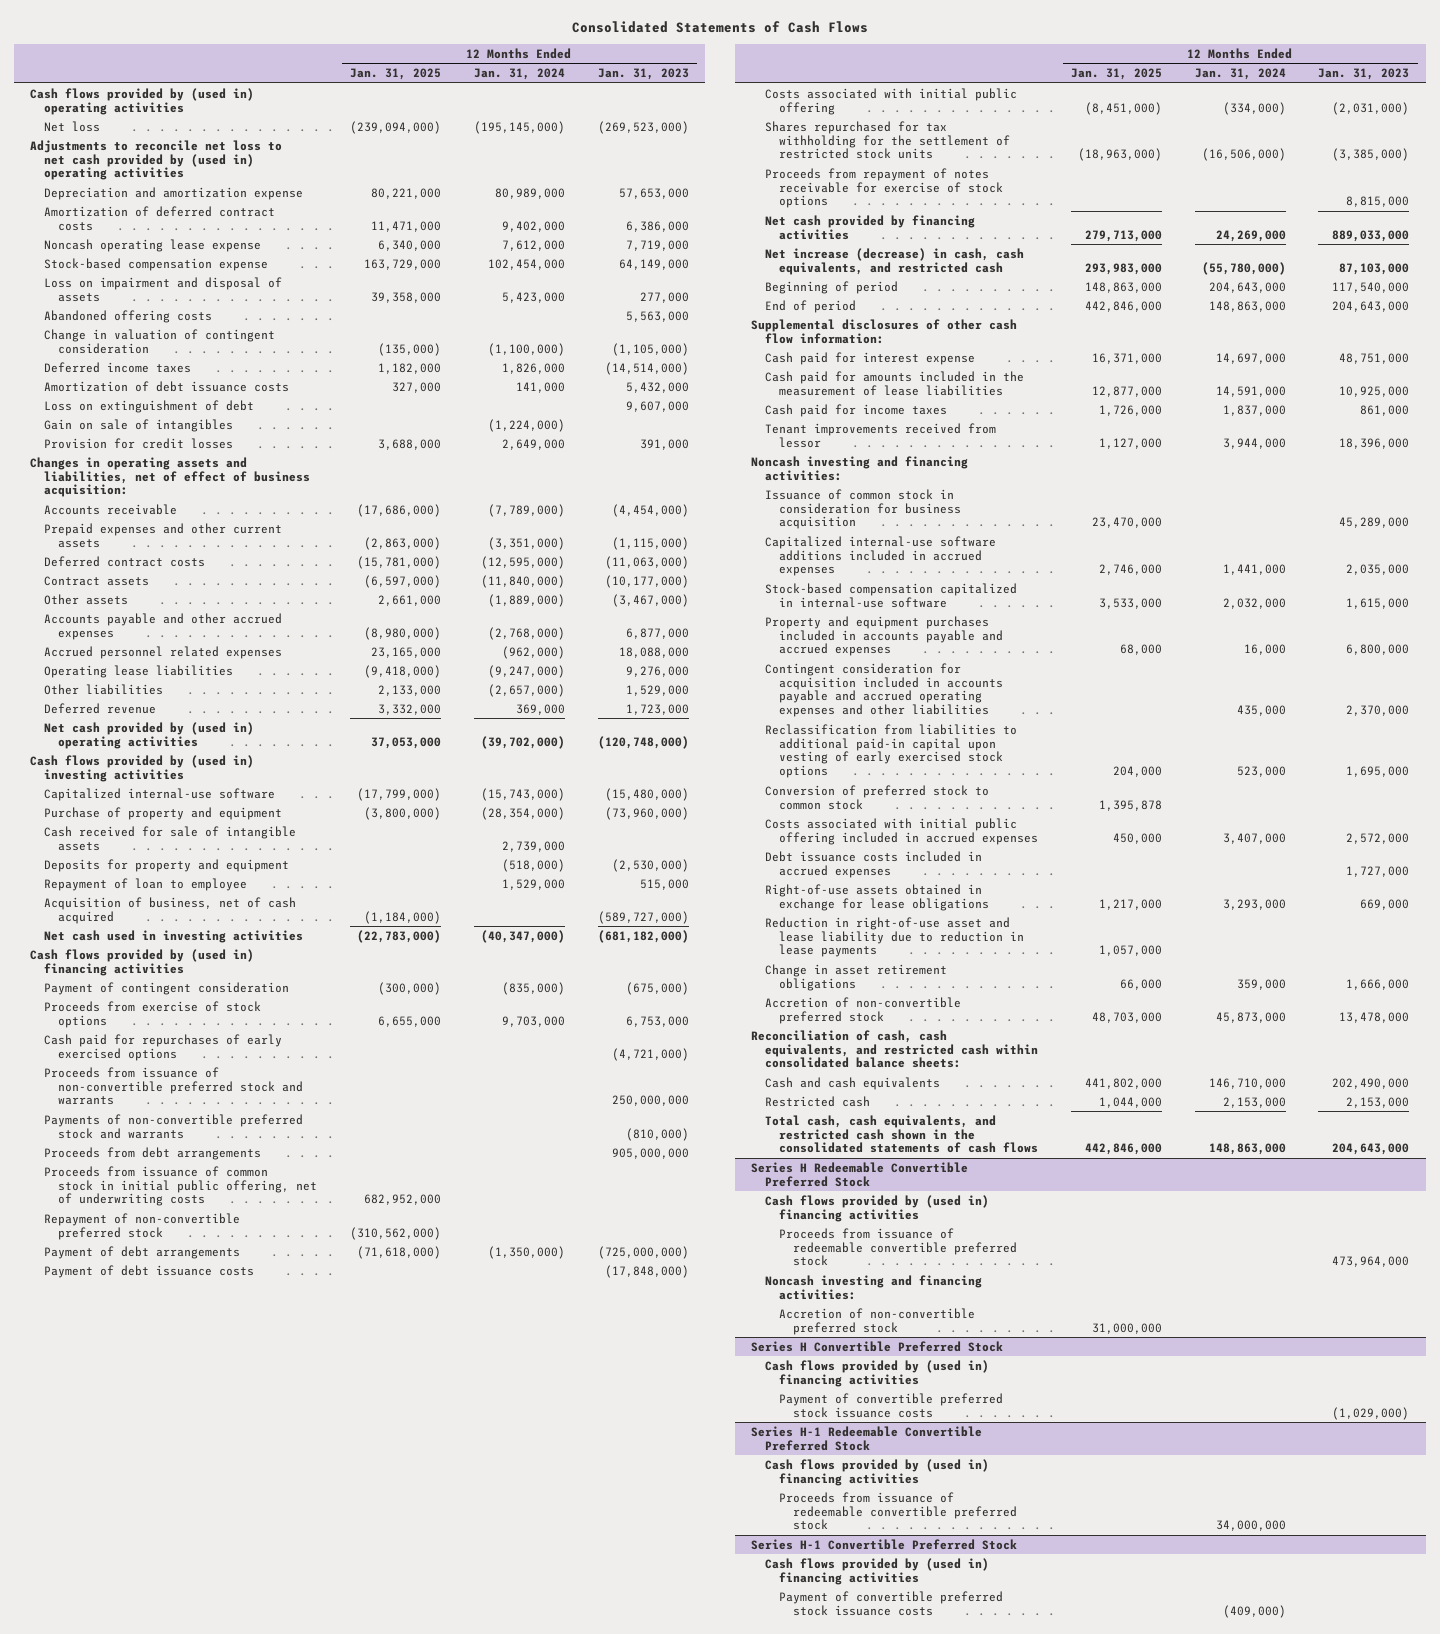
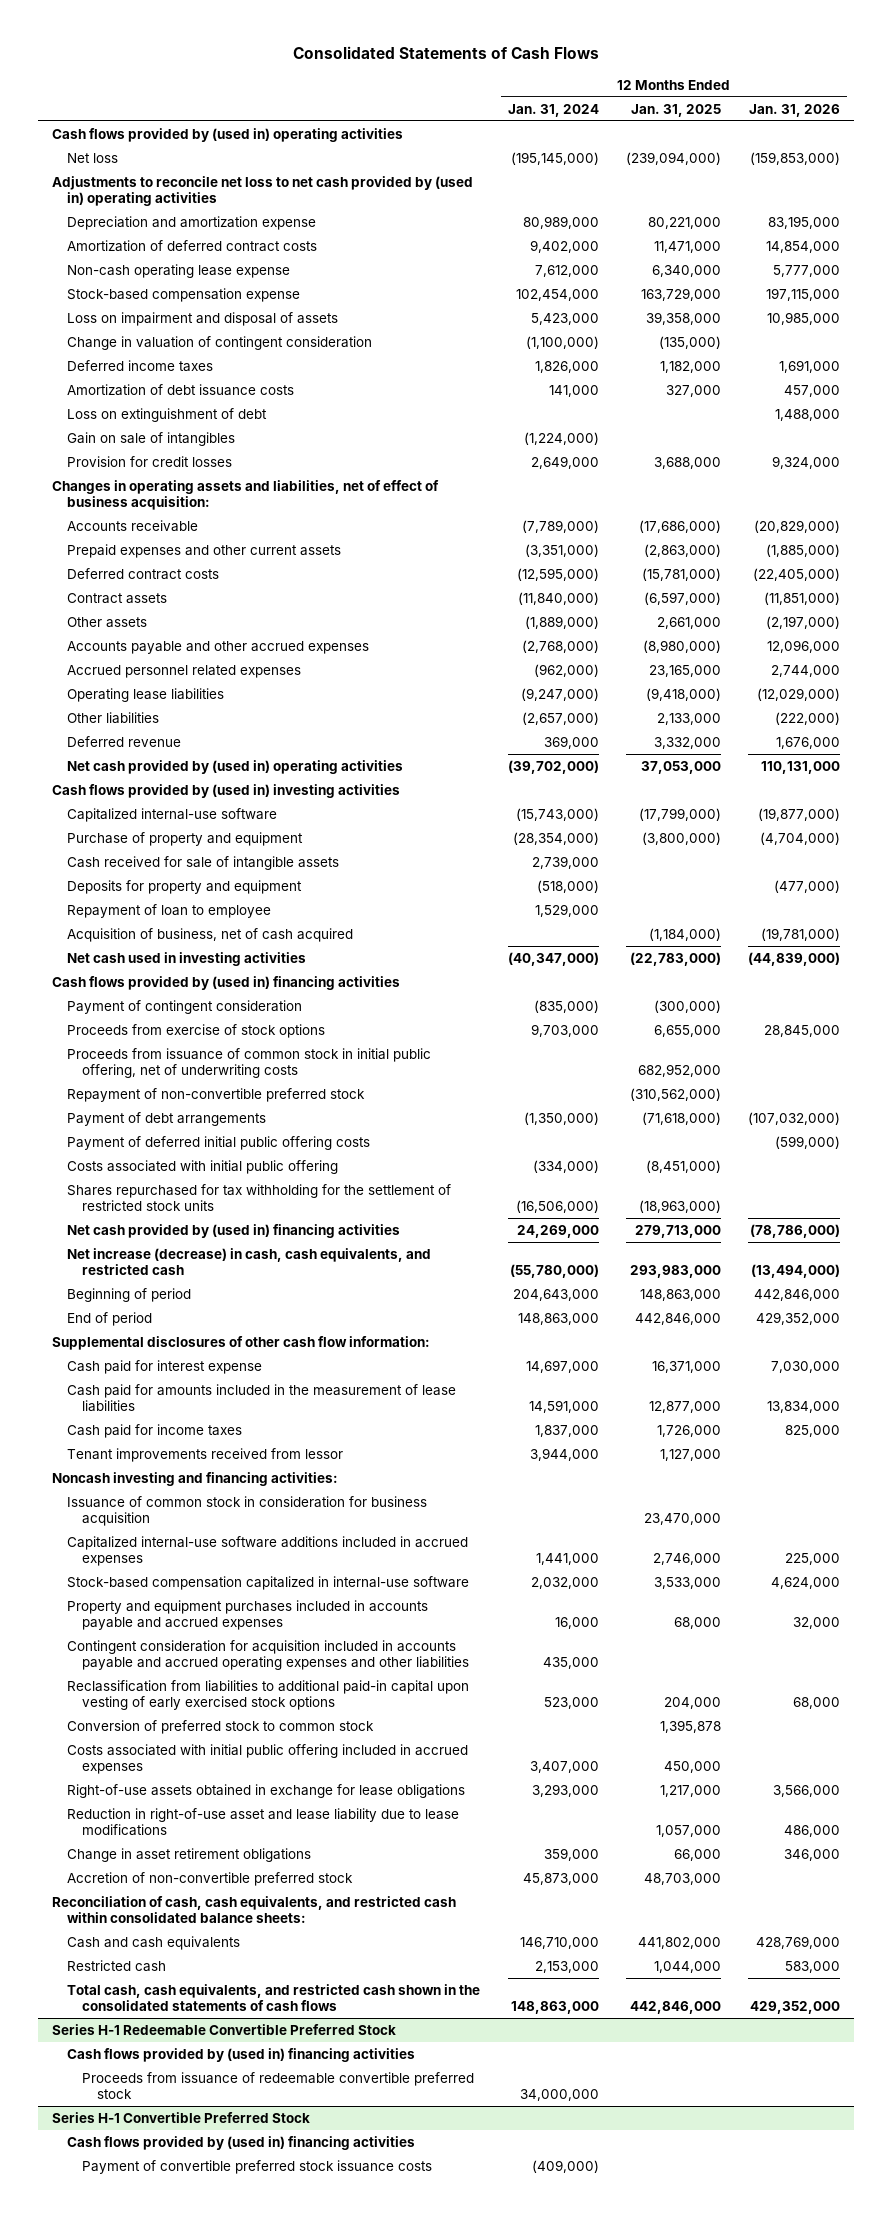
[597,68,689,81] Jan. 31, 2023 -> none
none -> [749,103,841,117] Jan. 31, 2026
[44,238,262,252] Noncash operating lease expense -> [67,263,291,278] Non-cash operating lease expense
[44,309,213,323] Abandoned offering costs -> none
[44,1033,283,1061] Cash paid for repurchases of early exercised options -> none
[44,1066,304,1106] Proceeds from issuance of non-convertible preferred stock and warrants -> none
[44,1113,304,1139] Payments of non-convertible preferred stock and warrants -> none
[44,1146,262,1160] Proceeds from debt arrangements -> none
[44,1264,255,1278] Payment of debt issuance costs -> none
none -> [67,1135,371,1150] Payment of deferred initial public offering costs
[765,167,1004,209] Proceeds from repayment of notes receivable for exercise of stock options -> none
[765,214,976,240] Net cash provided by financing activities -> [67,1223,401,1238] Net cash provided by (used in) financing activities
[765,850,983,878] Debt issuance costs included in accrued expenses -> none
[765,916,1025,958] Reduction in right-of-use asset and lease liability due to reduction in lease payments -> [67,1807,460,1836] Reduction in right-of-use asset and lease liability due to lease modifications
[750,1161,968,1187] Series H Redeemable Convertible Preferred Stock -> none
[765,1194,990,1222] Cash flows provided by (used in) financing activities -> none
[779,1227,1018,1267] Proceeds from issuance of redeemable convertible preferred stock -> none
[765,1274,983,1300] Noncash investing and financing activities: -> none
[779,1307,976,1335] Accretion of non-convertible preferred stock -> none
[750,1340,1003,1352] Series H Convertible Preferred Stock -> none
[765,1359,990,1387] Cash flows provided by (used in) financing activities -> none
[779,1392,1004,1418] Payment of convertible preferred stock issuance costs -> none

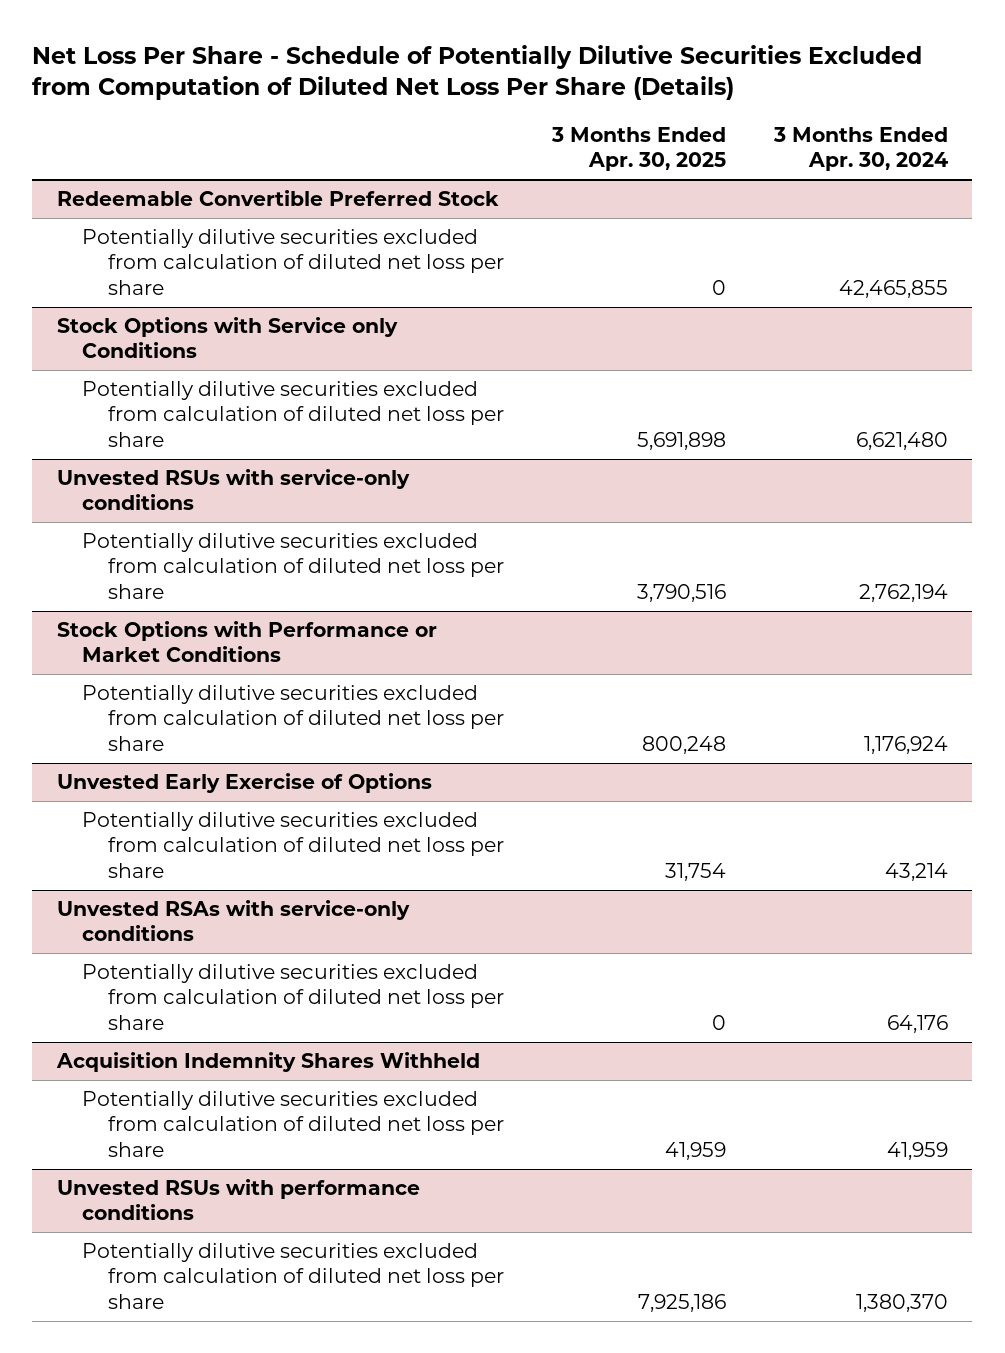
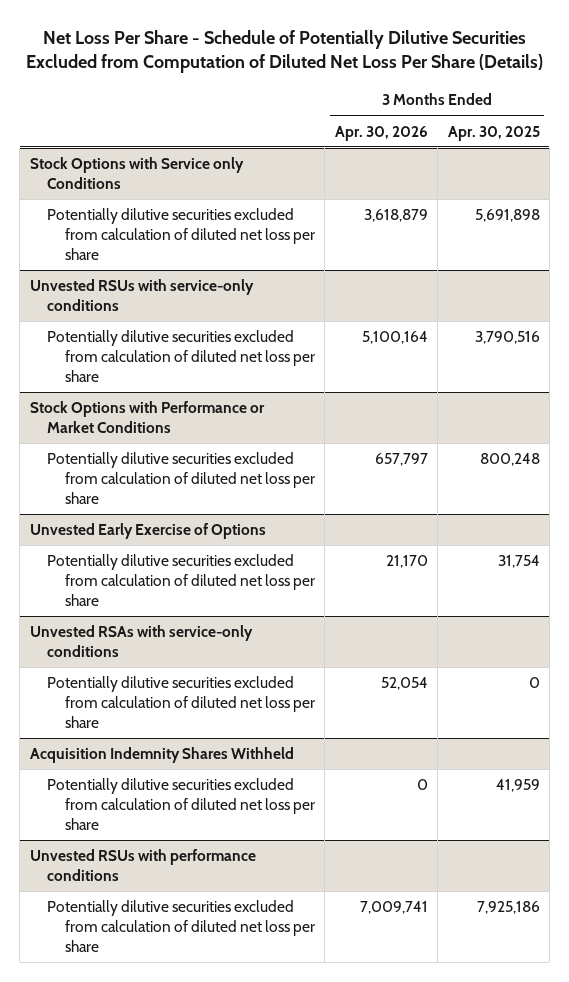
[773,126,949,172] 3 Months Ended Apr. 30, 2024 -> none
none -> [334,125,428,141] Apr. 30, 2026
[56,190,499,207] Redeemable Convertible Preferred Stock -> none
[82,229,505,295] Potentially dilutive securities excluded from calculation of diluted net loss per share -> none

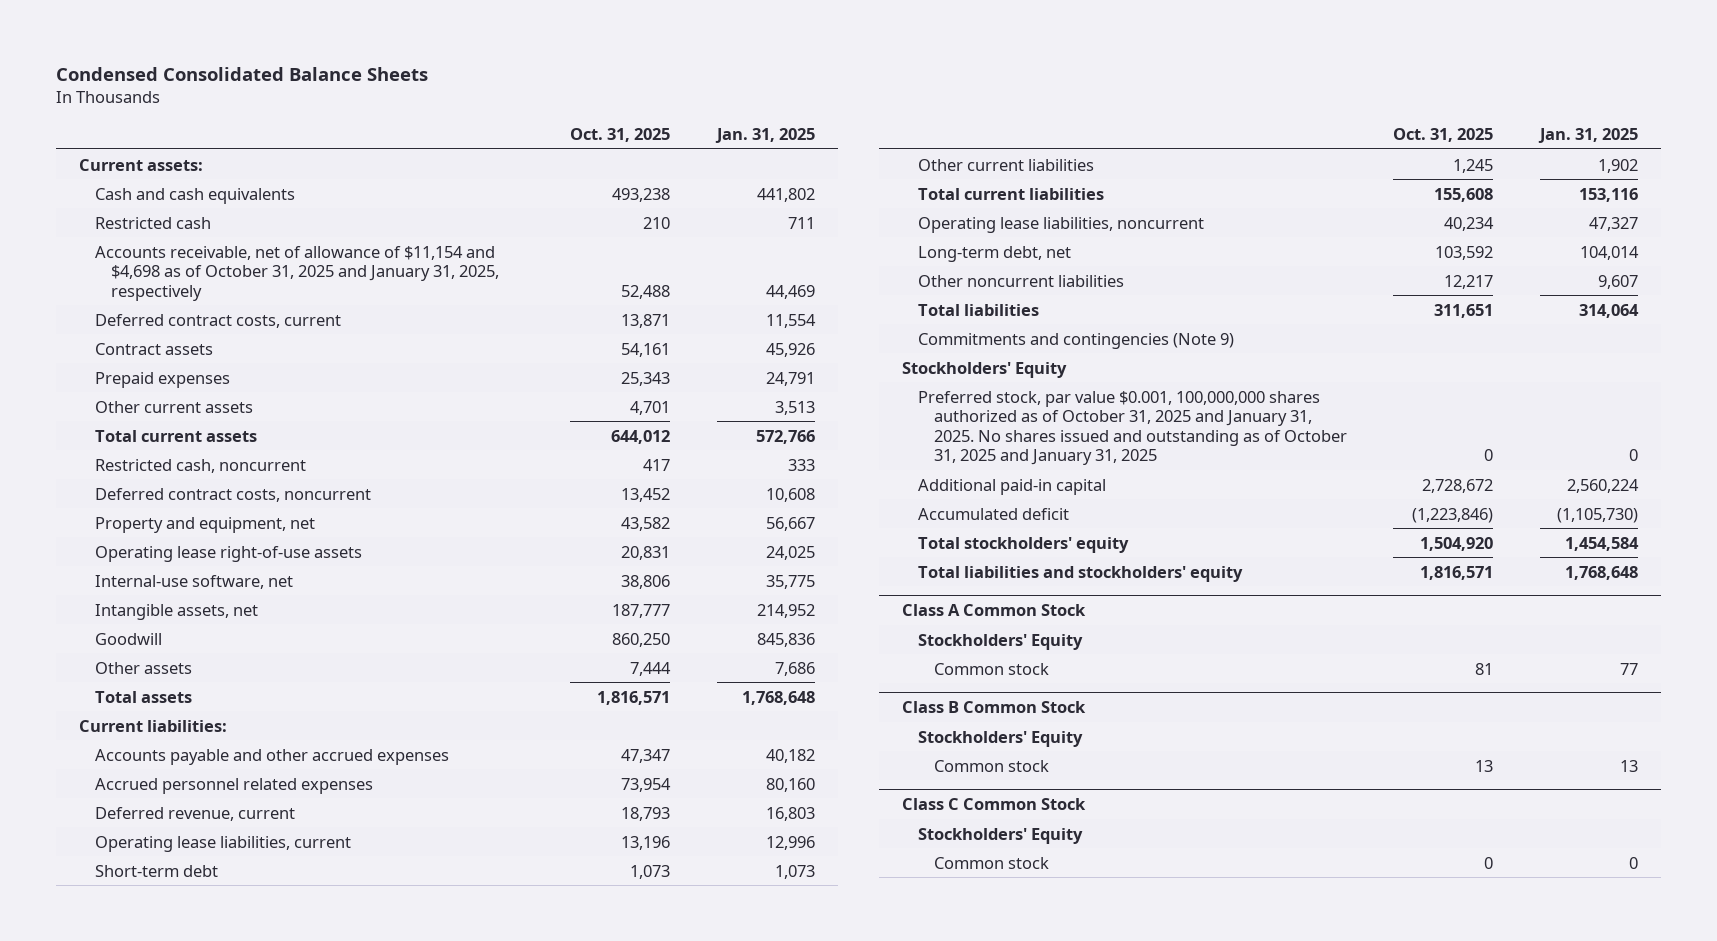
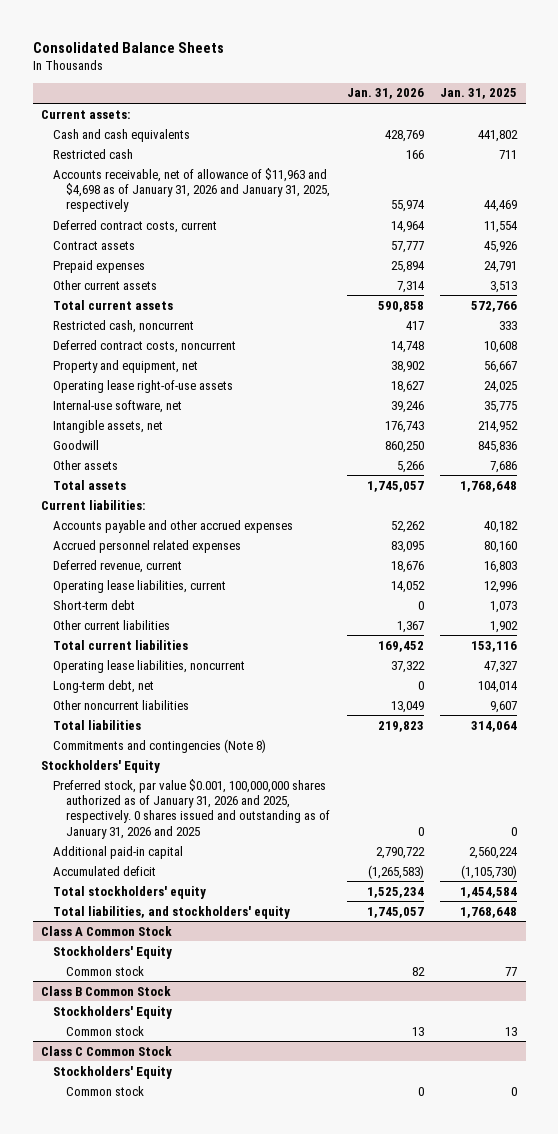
[55,67,428,82] Condensed Consolidated Balance Sheets -> [32,41,224,53] Consolidated Balance Sheets
[570,127,671,142] Oct. 31, 2025 -> none
none -> [346,88,424,100] Jan. 31, 2026
[95,245,500,301] Accounts receivable, net of allowance of $11,154 and $4,698 as of October 31, 2025 and January 31, 2025, respectively -> [53,167,330,213] Accounts receivable, net of allowance of $11,963 and $4,698 as of January 31, 2026 and January 31, 2025, respectively
[917,332,1234,349] Commitments and contingencies (Note 9) -> [53,738,267,753] Commitments and contingencies (Note 8)
[917,390,1347,466] Preferred stock, par value $0.001, 100,000,000 shares authorized as of October 31, 2025 and January 31, 2025. No shares issued and outstanding as of October 31, 2025 and January 31, 2025 -> [53,778,330,839] Preferred stock, par value $0.001, 100,000,000 shares authorized as of January 31, 2026 and 2025, respectively. 0 shares issued and outstanding as of January 31, 2026 and 2025
[917,565,1243,582] Total liabilities and stockholders' equity -> [53,905,291,919] Total liabilities, and stockholders' equity

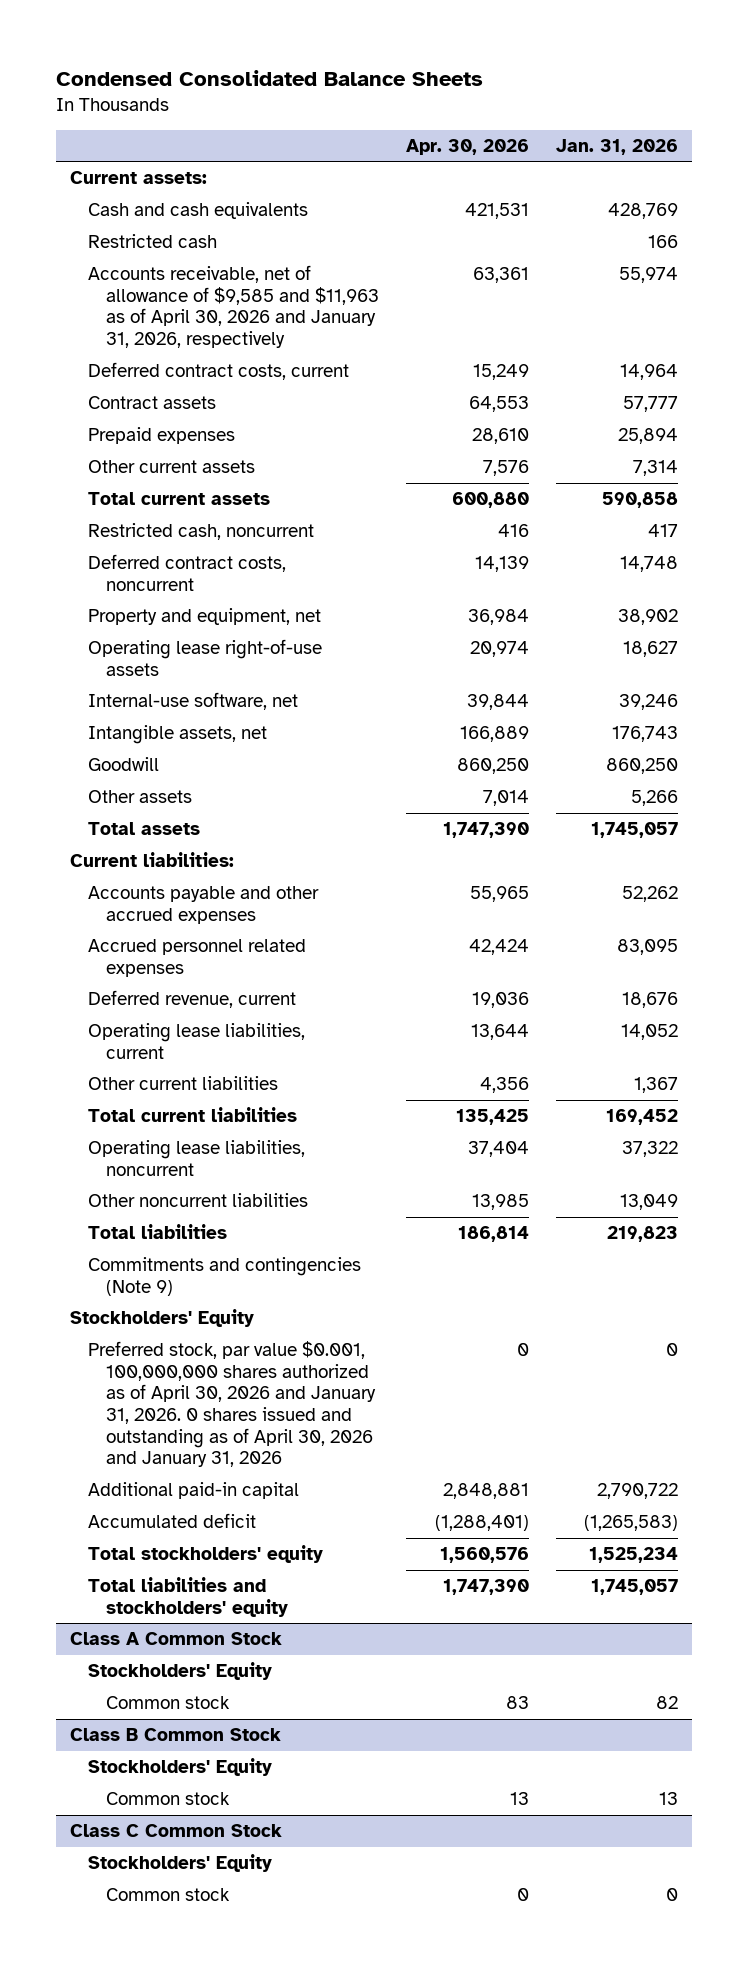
[32,41,224,53] Consolidated Balance Sheets -> [56,69,484,86] Condensed Consolidated Balance Sheets
[440,88,518,100] Jan. 31, 2025 -> none
none -> [405,138,529,155] Apr. 30, 2026
[53,167,330,213] Accounts receivable, net of allowance of $11,963 and $4,698 as of January 31, 2026 and January 31, 2025, respectively -> [87,265,379,349] Accounts receivable, net of allowance of $9,585 and $11,963 as of April 30, 2026 and January 31, 2026, respectively
[53,599,136,610] Short-term debt -> none
[53,679,155,693] Long-term debt, net -> none
[53,738,267,753] Commitments and contingencies (Note 8) -> [87,1257,361,1296] Commitments and contingencies (Note 9)
[53,778,330,839] Preferred stock, par value $0.001, 100,000,000 shares authorized as of January 31, 2026 and 2025, respectively. 0 shares issued and outstanding as of January 31, 2026 and 2025 -> [87,1341,376,1468] Preferred stock, par value $0.001, 100,000,000 shares authorized as of April 30, 2026 and January 31, 2026. 0 shares issued and outstanding as of April 30, 2026 and January 31, 2026
[53,905,291,919] Total liabilities, and stockholders' equity -> [87,1577,288,1617] Total liabilities and stockholders' equity

